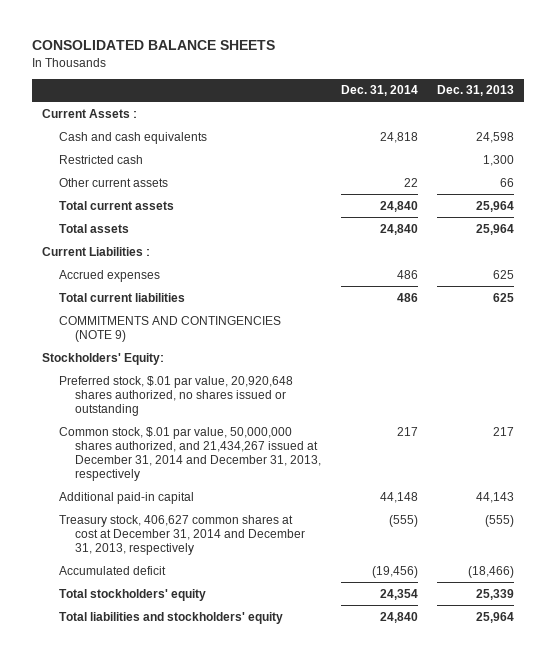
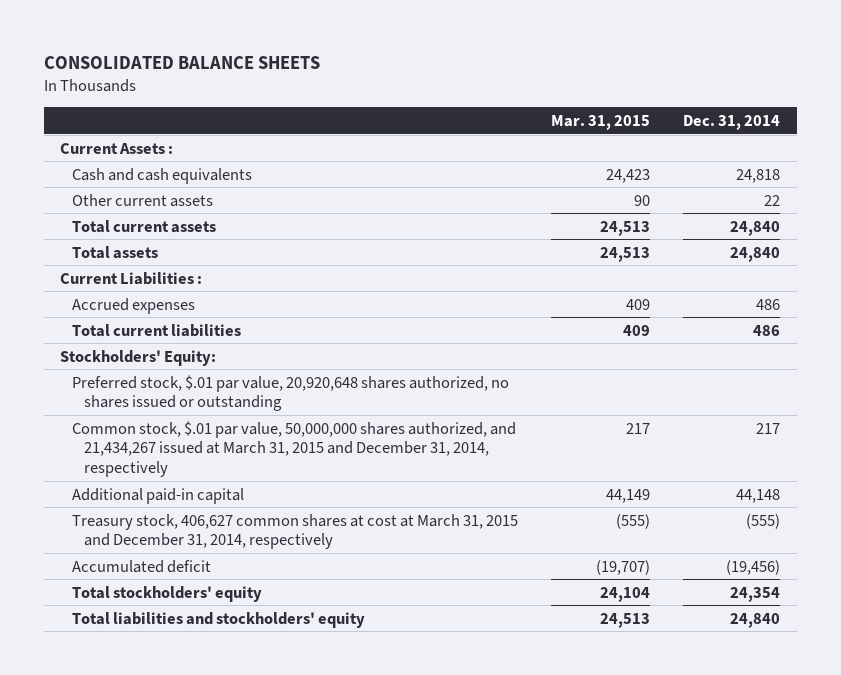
[437,85,515,97] Dec. 31, 2013 -> none
none -> [551,114,651,130] Mar. 31, 2015
[58,154,143,164] Restricted cash -> none
[58,315,281,342] COMMITMENTS AND CONTINGENCIES (NOTE 9) -> none
[58,426,322,481] Common stock, $.01 par value, 50,000,000 shares authorized, and 21,434,267 issued at December 31, 2014 and December 31, 2013, respectively -> [72,420,517,478] Common stock, $.01 par value, 50,000,000 shares authorized, and 21,434,267 issued at March 31, 2015 and December 31, 2014, respectively
[58,514,306,555] Treasury stock, 406,627 common shares at cost at December 31, 2014 and December 31, 2013, respectively -> [72,513,519,550] Treasury stock, 406,627 common shares at cost at March 31, 2015 and December 31, 2014, respectively

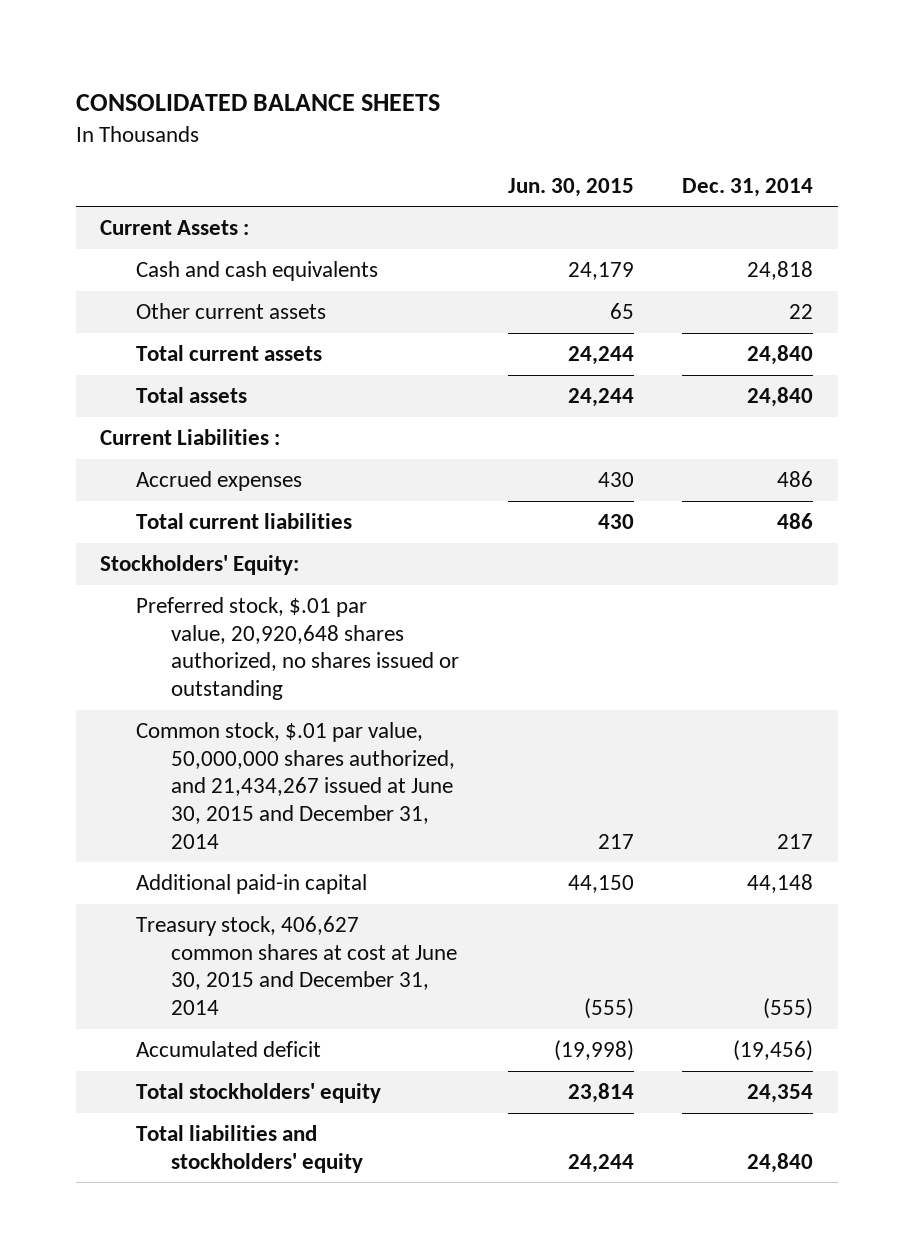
[551,114,651,130] Mar. 31, 2015 -> none
none -> [507,178,634,198] Jun. 30, 2015
[72,420,517,478] Common stock, $.01 par value, 50,000,000 shares authorized, and 21,434,267 issued at March 31, 2015 and December 31, 2014, respectively -> [135,722,456,849] Common stock, $.01 par value, 50,000,000 shares authorized, and 21,434,267 issued at June 30, 2015 and December 31, 2014
[72,513,519,550] Treasury stock, 406,627 common shares at cost at March 31, 2015 and December 31, 2014, respectively -> [135,916,458,1016] Treasury stock, 406,627 common shares at cost at June 30, 2015 and December 31, 2014

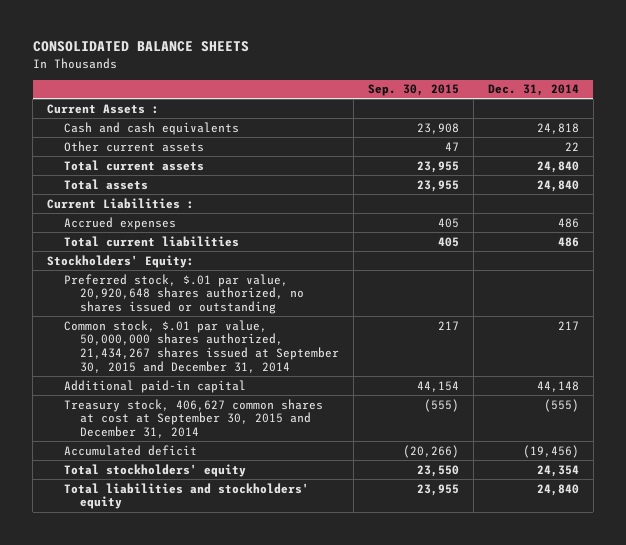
[507,178,634,198] Jun. 30, 2015 -> none
none -> [367,84,459,97] Sep. 30, 2015
[135,722,456,849] Common stock, $.01 par value, 50,000,000 shares authorized, and 21,434,267 issued at June 30, 2015 and December 31, 2014 -> [63,319,340,373] Common stock, $.01 par value, 50,000,000 shares authorized, 21,434,267 shares issued at September 30, 2015 and December 31, 2014
[135,916,458,1016] Treasury stock, 406,627 common shares at cost at June 30, 2015 and December 31, 2014 -> [63,398,323,439] Treasury stock, 406,627 common shares at cost at September 30, 2015 and December 31, 2014

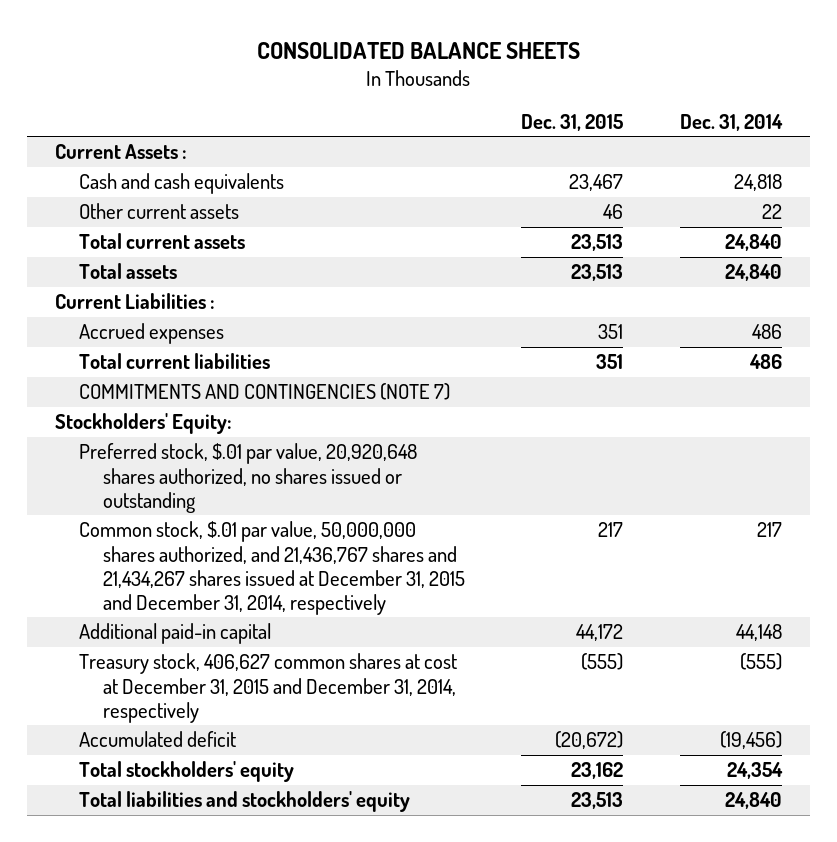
[367,84,459,97] Sep. 30, 2015 -> none
none -> [521,113,624,131] Dec. 31, 2015
none -> [79,383,451,401] COMMITMENTS AND CONTINGENCIES (NOTE 7)
[63,319,340,373] Common stock, $.01 par value, 50,000,000 shares authorized, 21,434,267 shares issued at September 30, 2015 and December 31, 2014 -> [79,521,465,616] Common stock, $.01 par value, 50,000,000 shares authorized, and 21,436,767 shares and 21,434,267 shares issued at December 31, 2015 and December 31, 2014, respectively
[63,398,323,439] Treasury stock, 406,627 common shares at cost at September 30, 2015 and December 31, 2014 -> [79,653,458,723] Treasury stock, 406,627 common shares at cost at December 31, 2015 and December 31, 2014, respectively

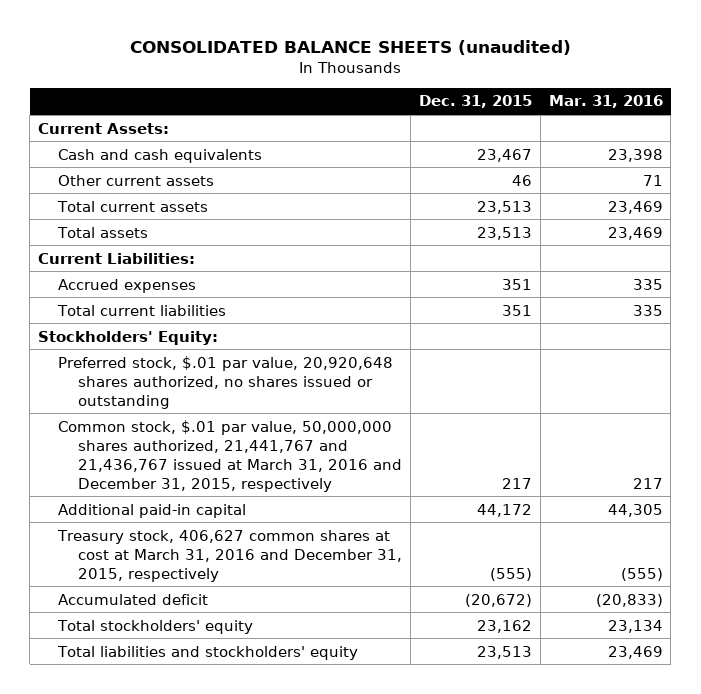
[257,41,581,59] CONSOLIDATED BALANCE SHEETS -> [130,39,572,55] CONSOLIDATED BALANCE SHEETS (unaudited)
[679,113,783,131] Dec. 31, 2014 -> none
none -> [548,95,663,109] Mar. 31, 2016
[55,144,188,160] Current Assets : -> [38,122,170,134] Current Assets:
[55,293,216,310] Current Liabilities : -> [38,252,196,264] Current Liabilities:
[79,383,451,401] COMMITMENTS AND CONTINGENCIES (NOTE 7) -> none
[79,521,465,616] Common stock, $.01 par value, 50,000,000 shares authorized, and 21,436,767 shares and 21,434,267 shares issued at December 31, 2015 and December 31, 2014, respectively -> [58,419,402,492] Common stock, $.01 par value, 50,000,000 shares authorized, 21,441,767 and 21,436,767 issued at March 31, 2016 and December 31, 2015, respectively
[79,653,458,723] Treasury stock, 406,627 common shares at cost at December 31, 2015 and December 31, 2014, respectively -> [57,529,402,582] Treasury stock, 406,627 common shares at cost at March 31, 2016 and December 31, 2015, respectively

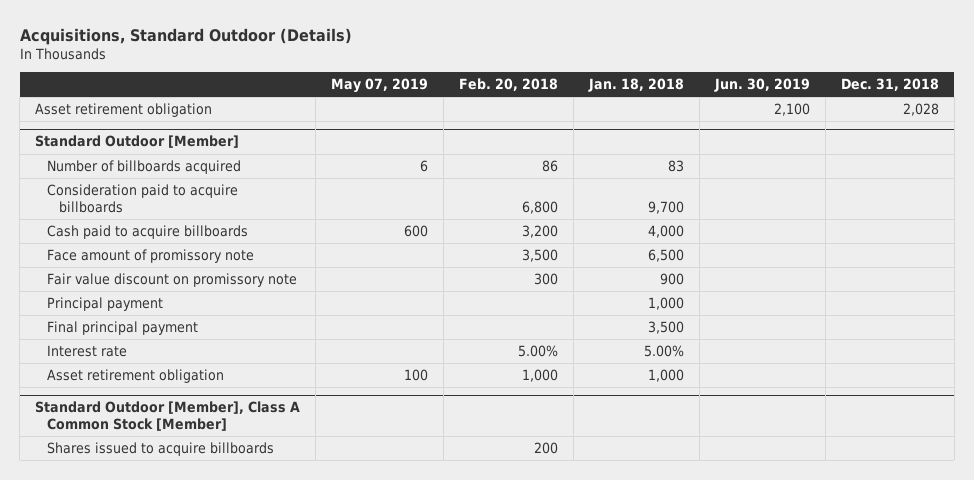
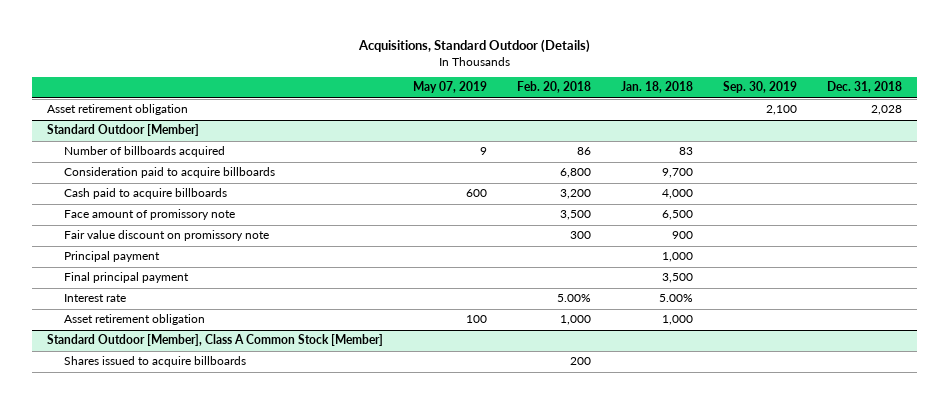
[713,78,810,93] Jun. 30, 2019 -> none
none -> [723,81,798,94] Sep. 30, 2019
[420,159,429,172] 6 -> [480,147,488,156] 9

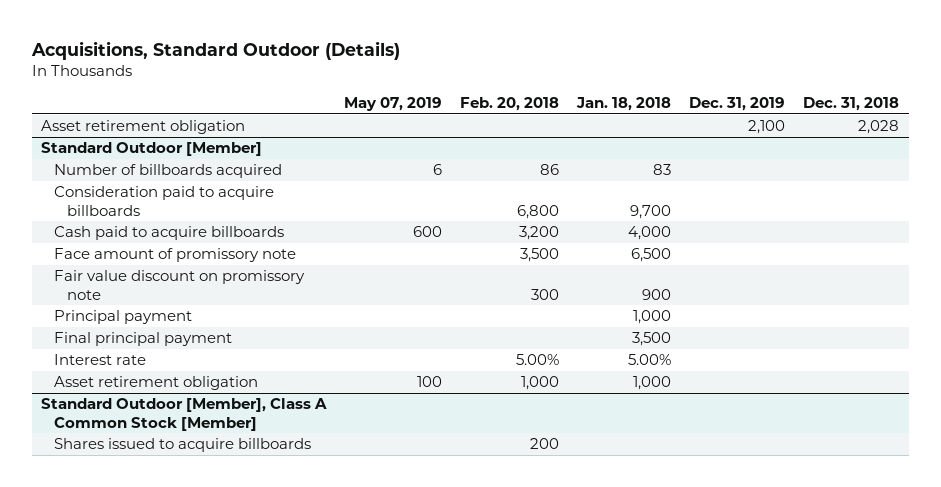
[723,81,798,94] Sep. 30, 2019 -> none
none -> [689,97,786,112] Dec. 31, 2019
[480,147,488,156] 9 -> [433,164,443,176] 6

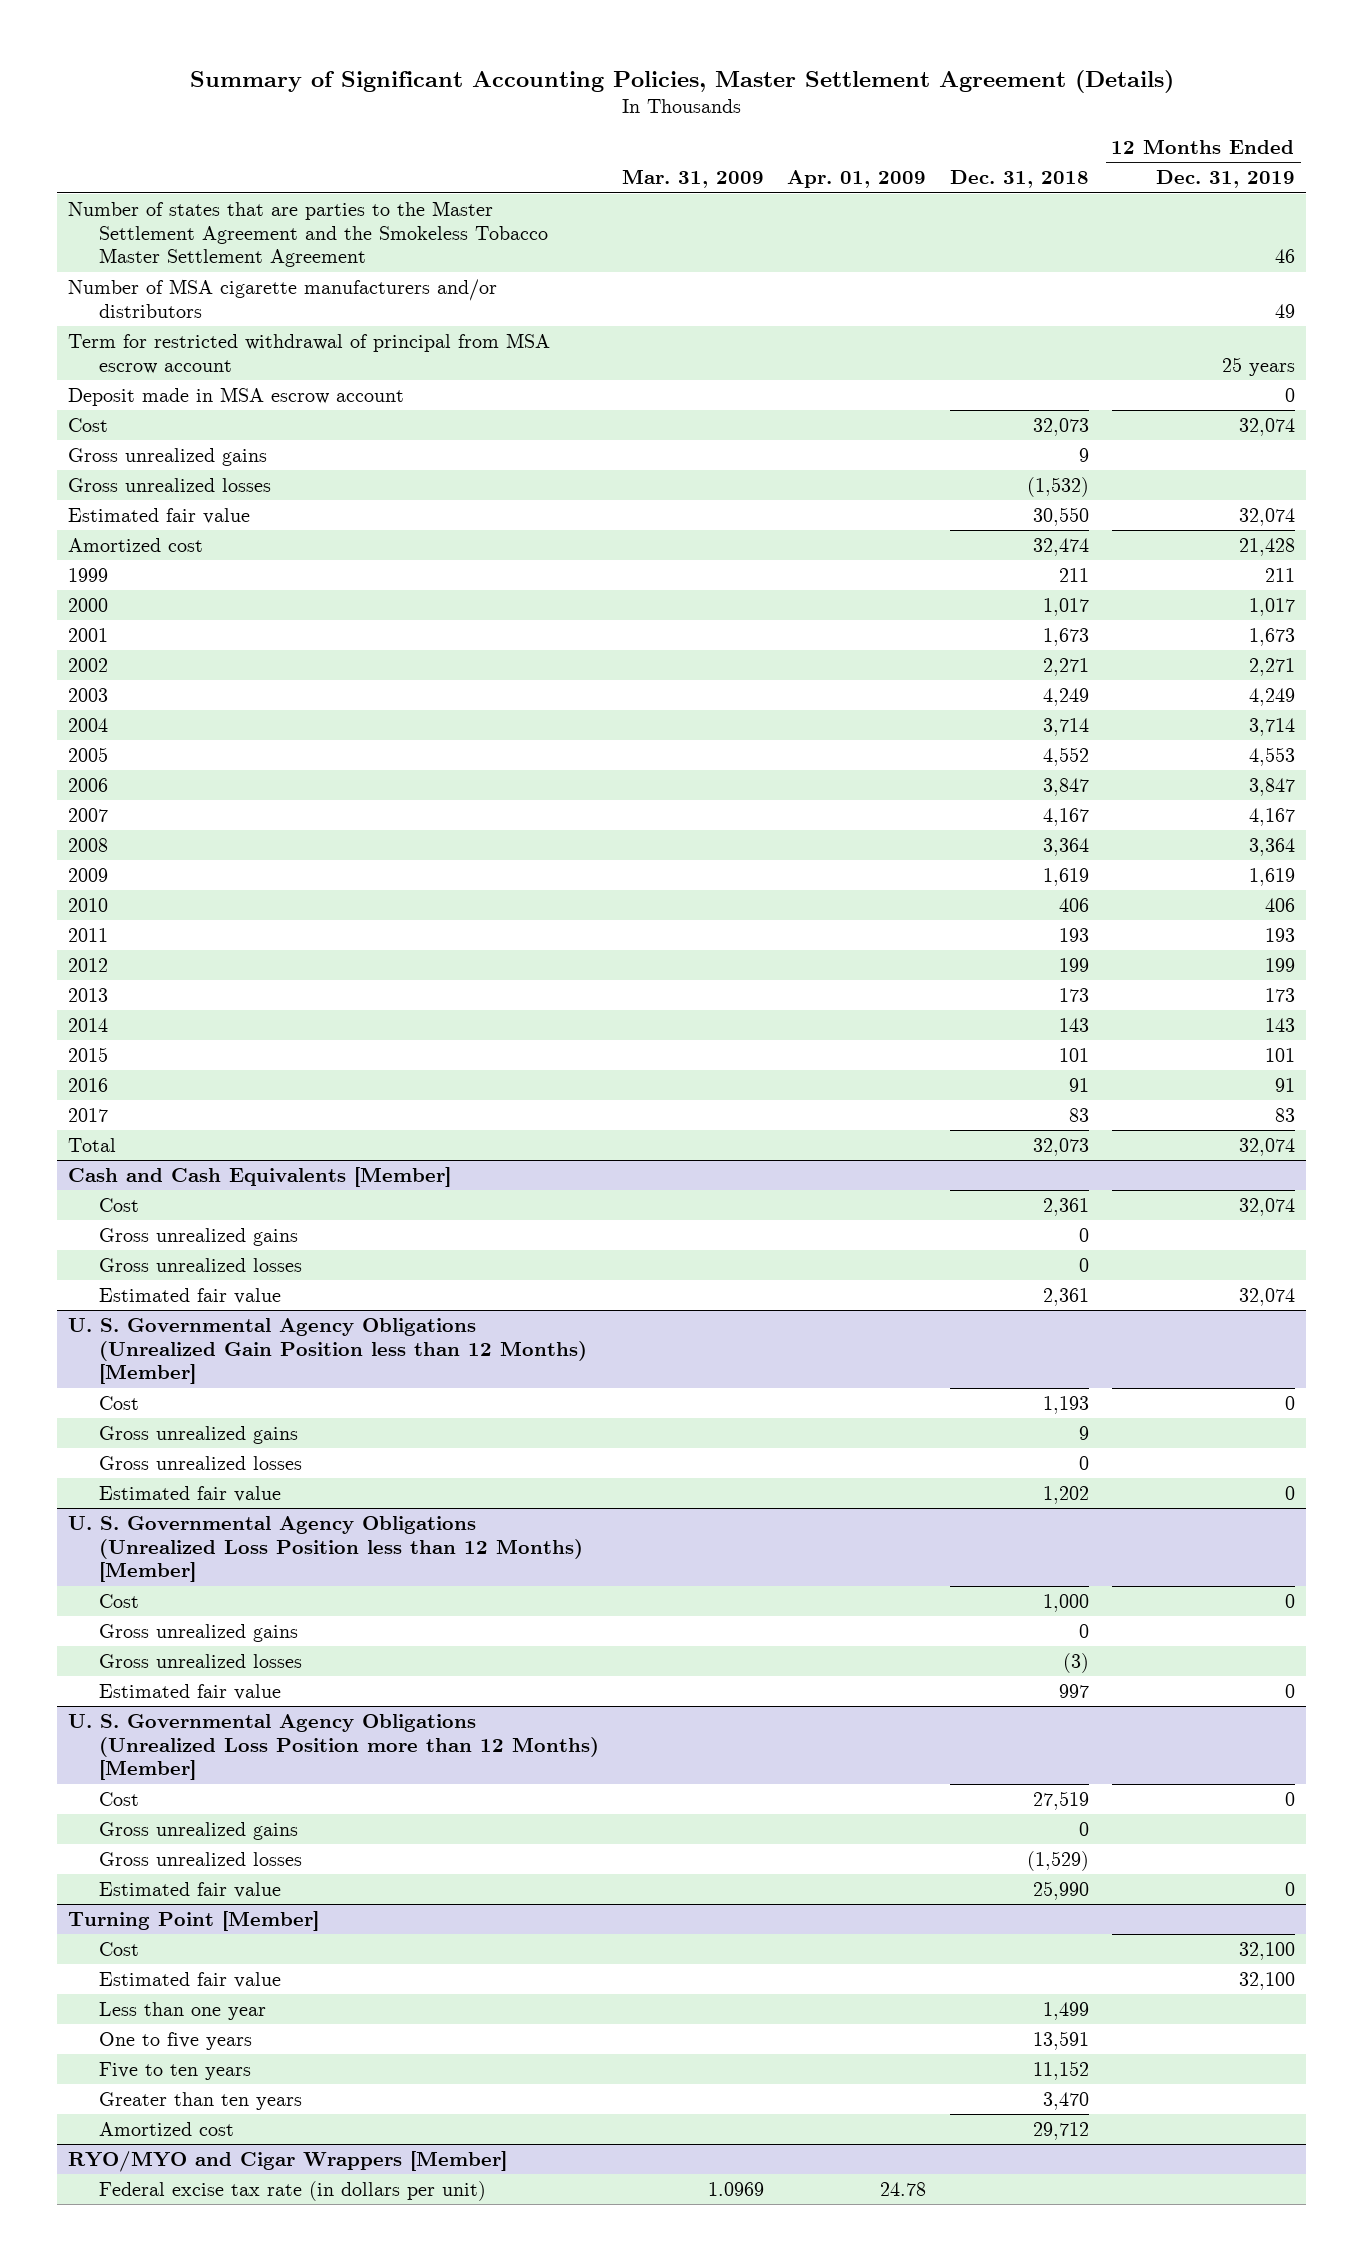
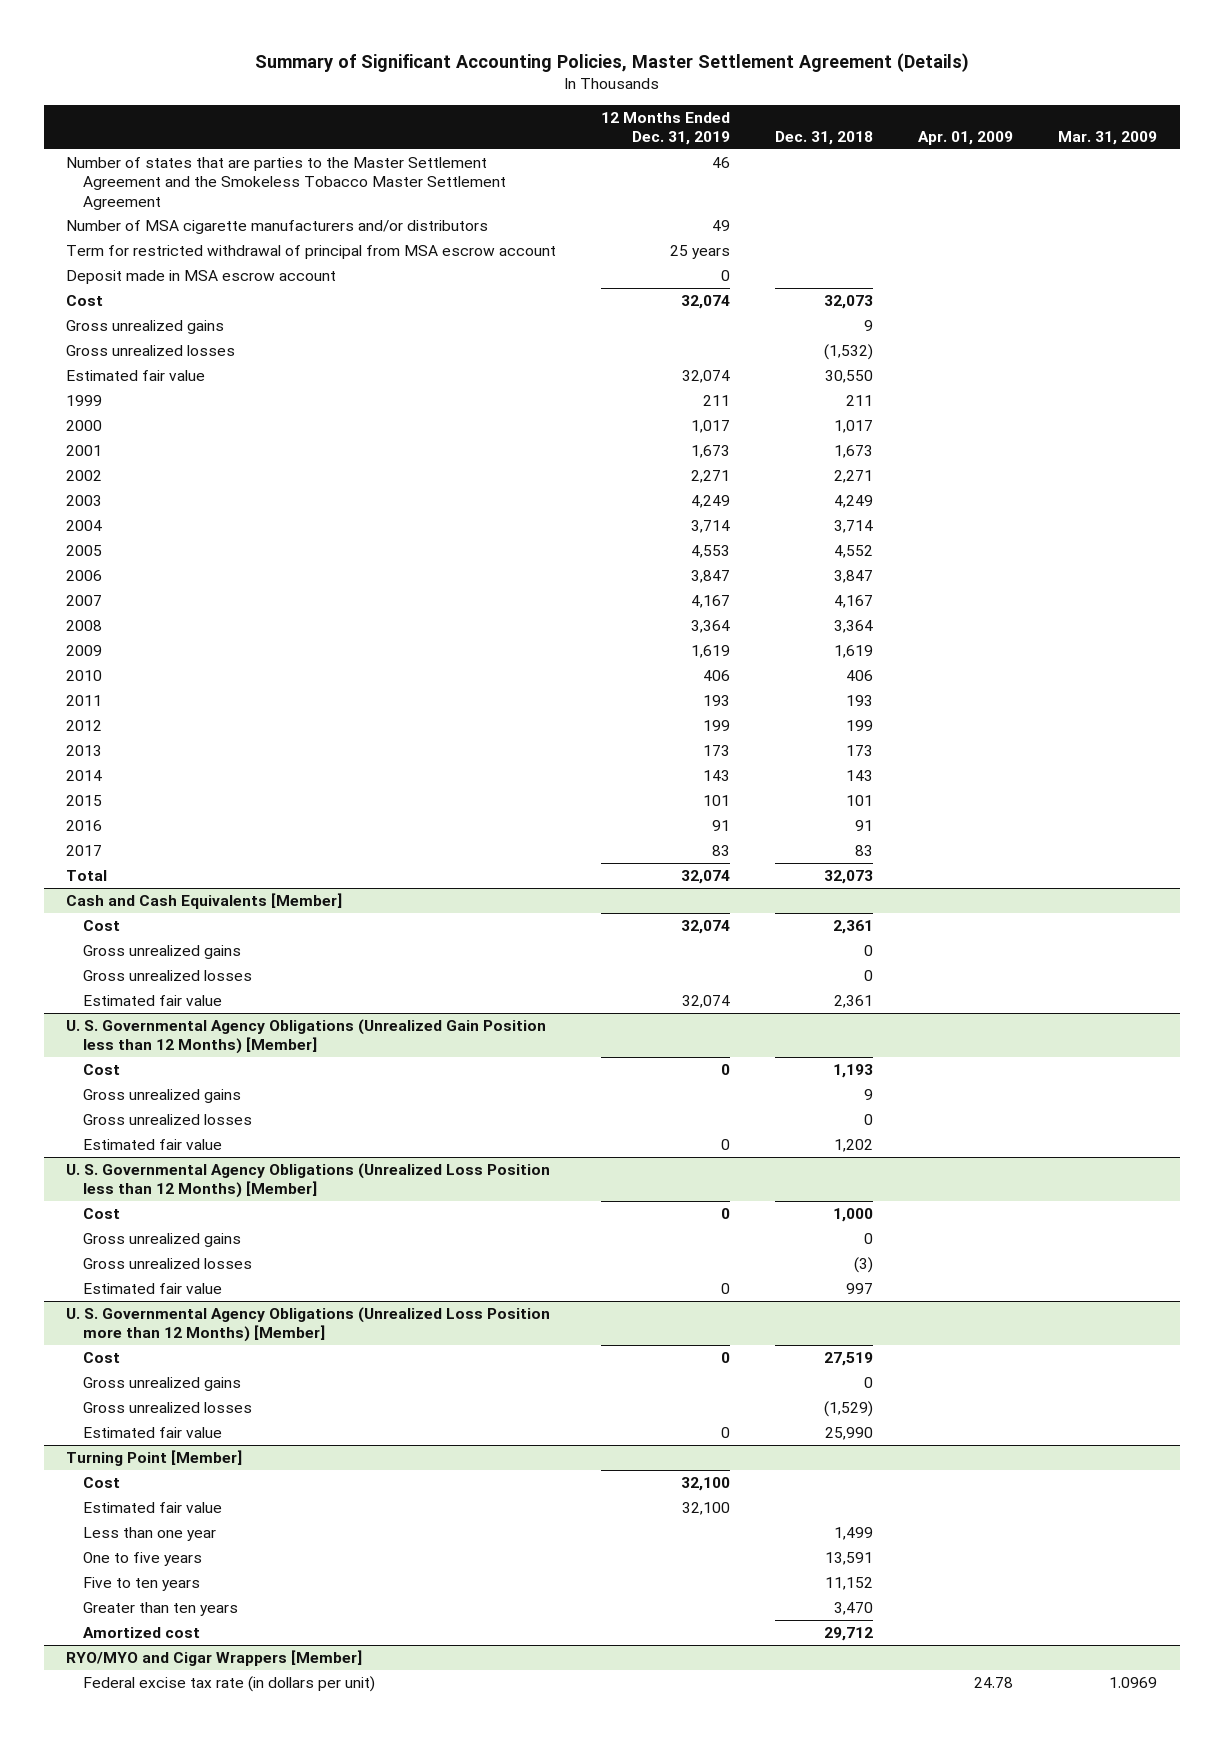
[68,537,204,552] Amortized cost -> none

